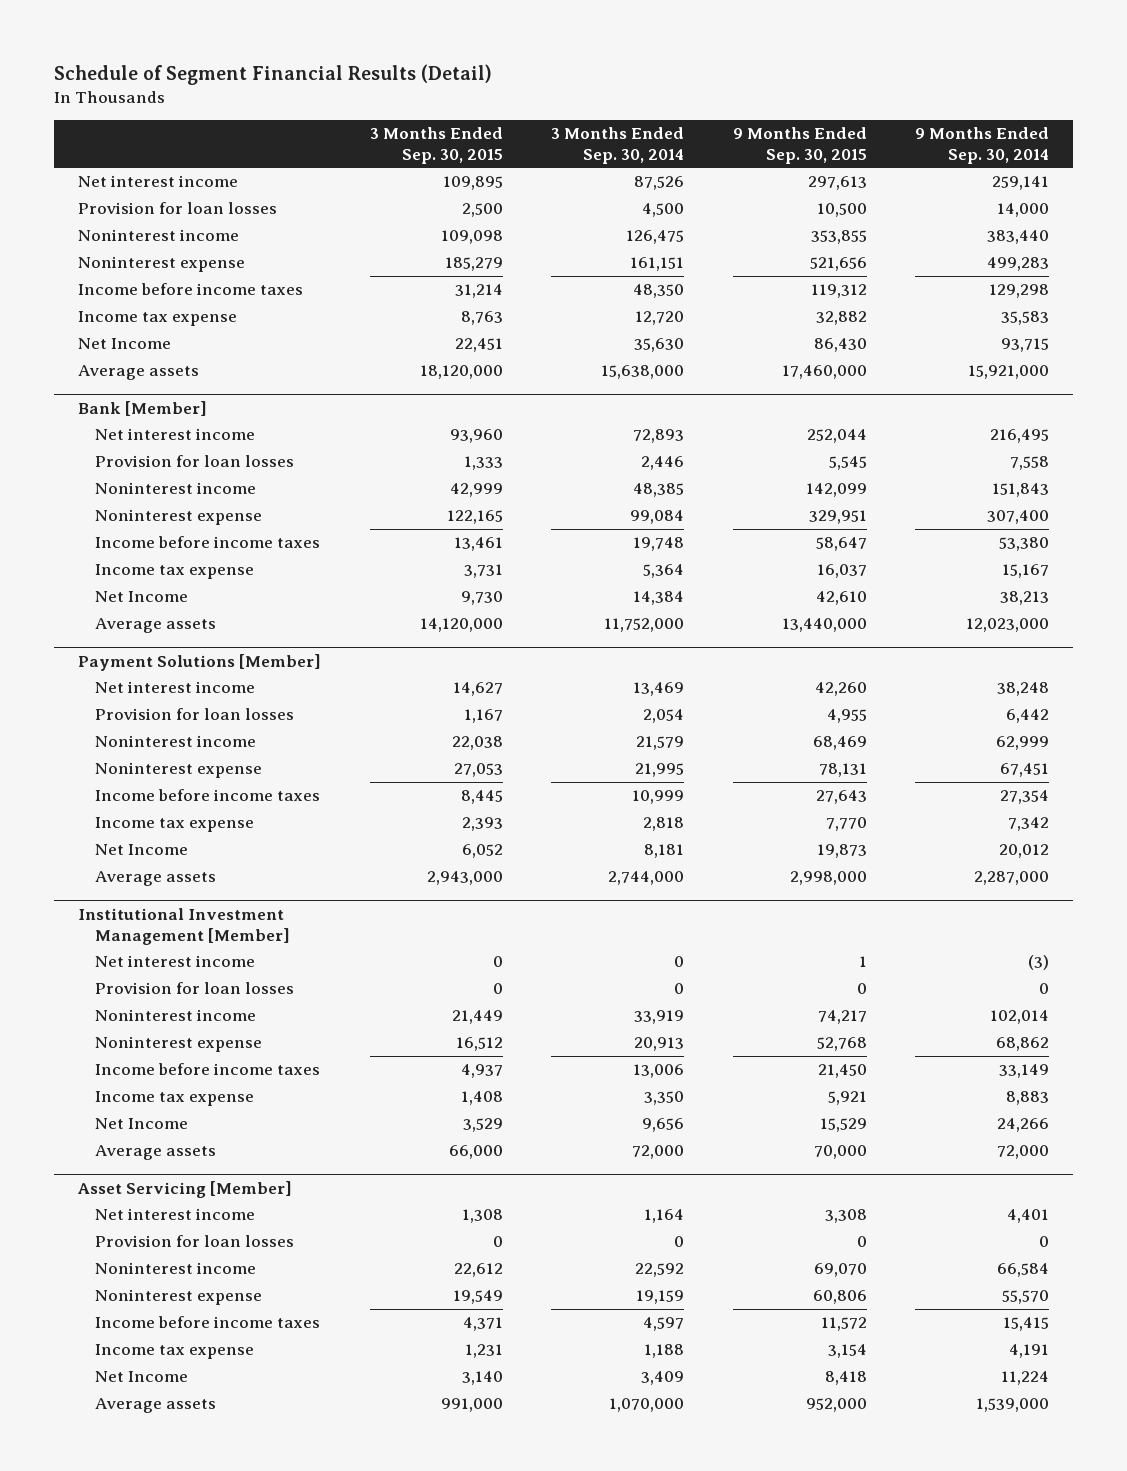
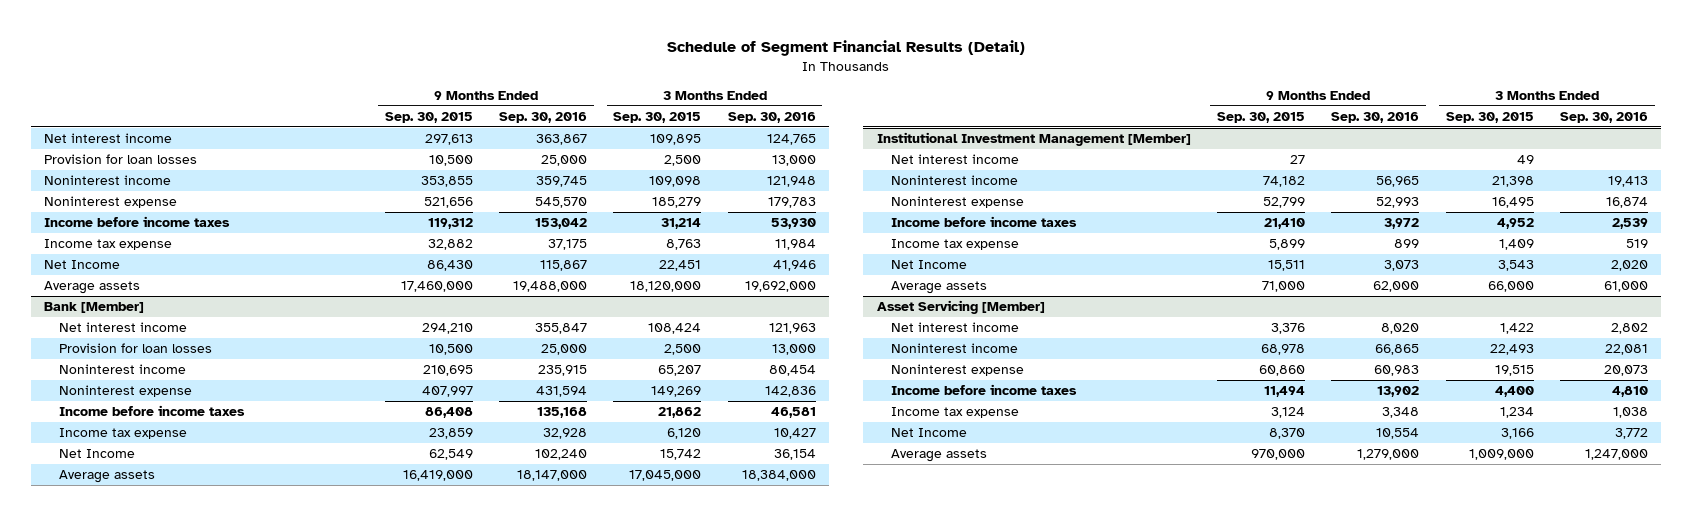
[551,126,685,164] 3 Months Ended Sep. 30, 2014 -> none
[914,126,1049,164] 9 Months Ended Sep. 30, 2014 -> none
none -> [498,111,587,123] Sep. 30, 2016
none -> [727,111,816,123] Sep. 30, 2016
[78,653,322,671] Payment Solutions [Member] -> none
[94,681,255,694] Net interest income -> none
[94,708,294,721] Provision for loan losses -> none
[94,735,256,748] Noninterest income -> none
[94,762,262,779] Noninterest expense -> none
[94,789,320,802] Income before income taxes -> none
[94,817,254,833] Income tax expense -> none
[94,844,188,856] Net Income -> none
[94,871,216,887] Average assets -> none
[449,429,503,444] 93,960 -> [648,323,702,335] 108,424
[806,429,867,444] 252,044 -> [421,323,473,335] 294,210
[463,456,503,471] 1,333 -> [664,344,702,356] 2,500
[828,456,867,471] 5,545 -> [428,344,473,356] 10,500
[449,483,503,498] 42,999 -> [658,365,702,377] 65,207
[805,483,867,498] 142,099 -> [422,365,473,377] 210,695
[446,510,503,525] 122,165 -> [651,386,702,398] 149,269
[808,510,867,525] 329,951 -> [421,386,473,398] 407,997
[453,537,503,552] 13,461 -> [658,407,702,419] 21,862
[815,537,867,552] 58,647 -> [424,407,473,419] 86,408
[463,564,503,579] 3,731 -> [667,428,702,440] 6,120
[816,564,867,579] 16,037 -> [428,428,473,440] 23,859
[460,591,503,606] 9,730 -> [660,449,702,461] 15,742
[815,591,867,606] 42,610 -> [428,449,473,461] 62,549
[419,618,503,633] 14,120,000 -> [629,470,702,482] 17,045,000
[781,618,867,633] 13,440,000 -> [402,470,473,482] 16,419,000
[94,982,294,995] Provision for loan losses -> none
[492,956,503,968] 0 -> [1516,155,1534,165] 49
[858,956,867,968] 1 -> [1290,155,1306,165] 27
[451,1010,503,1025] 21,449 -> [1491,176,1534,188] 21,398
[817,1010,867,1025] 74,217 -> [1263,176,1306,188] 74,182
[455,1037,503,1052] 16,512 -> [1491,197,1534,209] 16,495
[816,1037,867,1052] 52,768 -> [1263,197,1306,209] 52,799
[460,1064,503,1079] 4,937 -> [1496,218,1534,230] 4,952
[817,1064,867,1079] 21,450 -> [1264,218,1306,230] 21,410
[460,1091,503,1106] 1,408 -> [1498,239,1534,251] 1,409
[827,1091,867,1106] 5,921 -> [1269,239,1306,251] 5,899
[462,1118,503,1133] 3,529 -> [1497,260,1534,272] 3,543
[819,1118,867,1133] 15,529 -> [1268,260,1306,272] 15,511
[813,1145,867,1160] 70,000 -> [1262,281,1306,293] 71,000
[94,1235,294,1248] Provision for loan losses -> none
[461,1209,503,1224] 1,308 -> [1499,323,1534,335] 1,422
[824,1209,867,1224] 3,308 -> [1271,323,1306,335] 3,376
[453,1263,503,1278] 22,612 -> [1489,344,1534,356] 22,493
[813,1263,867,1278] 69,070 -> [1261,344,1306,356] 68,978
[452,1290,503,1305] 19,549 -> [1494,365,1534,377] 19,515
[812,1290,867,1305] 60,806 -> [1259,365,1306,377] 60,860
[462,1317,503,1332] 4,371 -> [1494,386,1534,398] 4,400
[820,1317,867,1332] 11,572 -> [1264,386,1306,398] 11,494
[464,1344,503,1359] 1,231 -> [1499,407,1534,419] 1,234
[827,1344,867,1359] 3,154 -> [1271,407,1306,419] 3,124
[461,1371,503,1386] 3,140 -> [1500,428,1534,440] 3,166
[824,1371,867,1386] 8,418 -> [1269,428,1306,440] 8,370
[440,1398,503,1413] 991,000 -> [1468,449,1534,461] 1,009,000
[805,1398,867,1413] 952,000 -> [1251,449,1306,461] 970,000

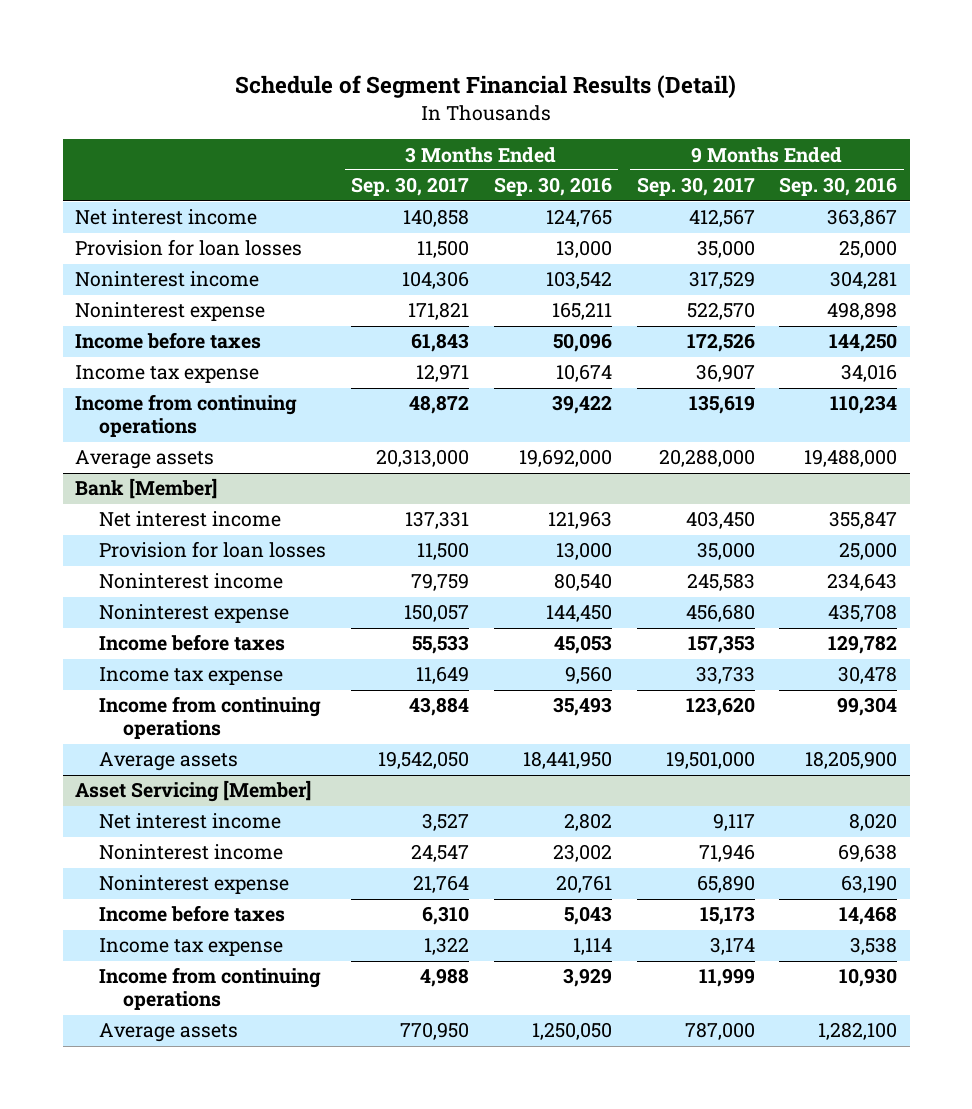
[384,111,473,123] Sep. 30, 2015 -> none
[613,111,702,123] Sep. 30, 2015 -> none
none -> [350,177,469,197] Sep. 30, 2017
none -> [636,177,755,197] Sep. 30, 2017
[44,260,121,270] Net Income -> none
[535,176,587,188] 359,745 -> [830,271,898,290] 304,281
[766,176,816,188] 121,948 -> [545,271,612,290] 103,542
[534,197,587,209] 545,570 -> [827,302,898,321] 498,898
[767,197,816,209] 179,783 -> [551,302,612,321] 165,211
[44,216,231,228] Income before income taxes -> [75,332,262,350] Income before taxes
[534,218,587,230] 153,042 -> [829,333,898,353] 144,250
[770,218,816,230] 53,930 -> [552,333,612,353] 50,096
[547,239,587,251] 37,175 -> [841,364,898,383] 34,016
[774,239,816,251] 11,984 -> [555,364,612,383] 10,674
none -> [75,394,298,438] Income from continuing operations
[58,449,135,459] Net Income -> none
[876,132,1191,147] Institutional Investment Management [Member] -> none
[891,154,1020,165] Net interest income -> none
[891,175,1019,186] Noninterest income -> none
[891,196,1025,209] Noninterest expense -> none
[891,216,1078,228] Income before income taxes -> none
[891,239,1020,251] Income tax expense -> none
[891,260,968,270] Net Income -> none
[891,281,988,295] Average assets -> none
[537,365,587,377] 235,915 -> [827,573,898,592] 234,643
[768,365,816,377] 80,454 -> [553,573,612,592] 80,540
[535,386,587,398] 431,594 -> [828,604,898,623] 435,708
[764,386,816,398] 142,836 -> [545,604,612,623] 144,450
[58,405,245,417] Income before income taxes -> [99,634,286,652] Income before taxes
[536,407,587,419] 135,168 -> [828,635,898,655] 129,782
[770,407,816,419] 46,581 -> [553,635,612,655] 45,053
[542,428,587,440] 32,928 -> [838,666,898,685] 30,478
[773,428,816,440] 10,427 -> [564,666,612,685] 9,560
none -> [99,696,322,740] Income from continuing operations
[516,470,587,482] 18,147,000 -> [805,751,898,770] 18,205,900
[741,470,816,482] 18,384,000 -> [522,751,612,770] 18,441,950
[891,428,968,438] Net Income -> none
[1375,344,1420,356] 66,865 -> [838,844,898,863] 69,638
[1605,344,1649,356] 22,081 -> [552,844,612,863] 23,002
[1374,365,1420,377] 60,983 -> [841,875,898,894] 63,190
[1604,365,1649,377] 20,073 -> [555,875,612,894] 20,761
[891,384,1078,396] Income before income taxes -> [99,905,286,923] Income before taxes
[1377,386,1420,398] 13,902 -> [839,906,898,926] 14,468
[1612,386,1649,398] 4,810 -> [563,906,612,926] 5,043
[1382,407,1420,419] 3,348 -> [850,937,898,956] 3,538
[1613,407,1649,419] 1,038 -> [572,938,612,956] 1,114
none -> [99,967,322,1011] Income from continuing operations
[1357,449,1420,461] 1,279,000 -> [818,1022,898,1041] 1,282,100
[1585,449,1649,461] 1,247,000 -> [531,1022,612,1041] 1,250,050

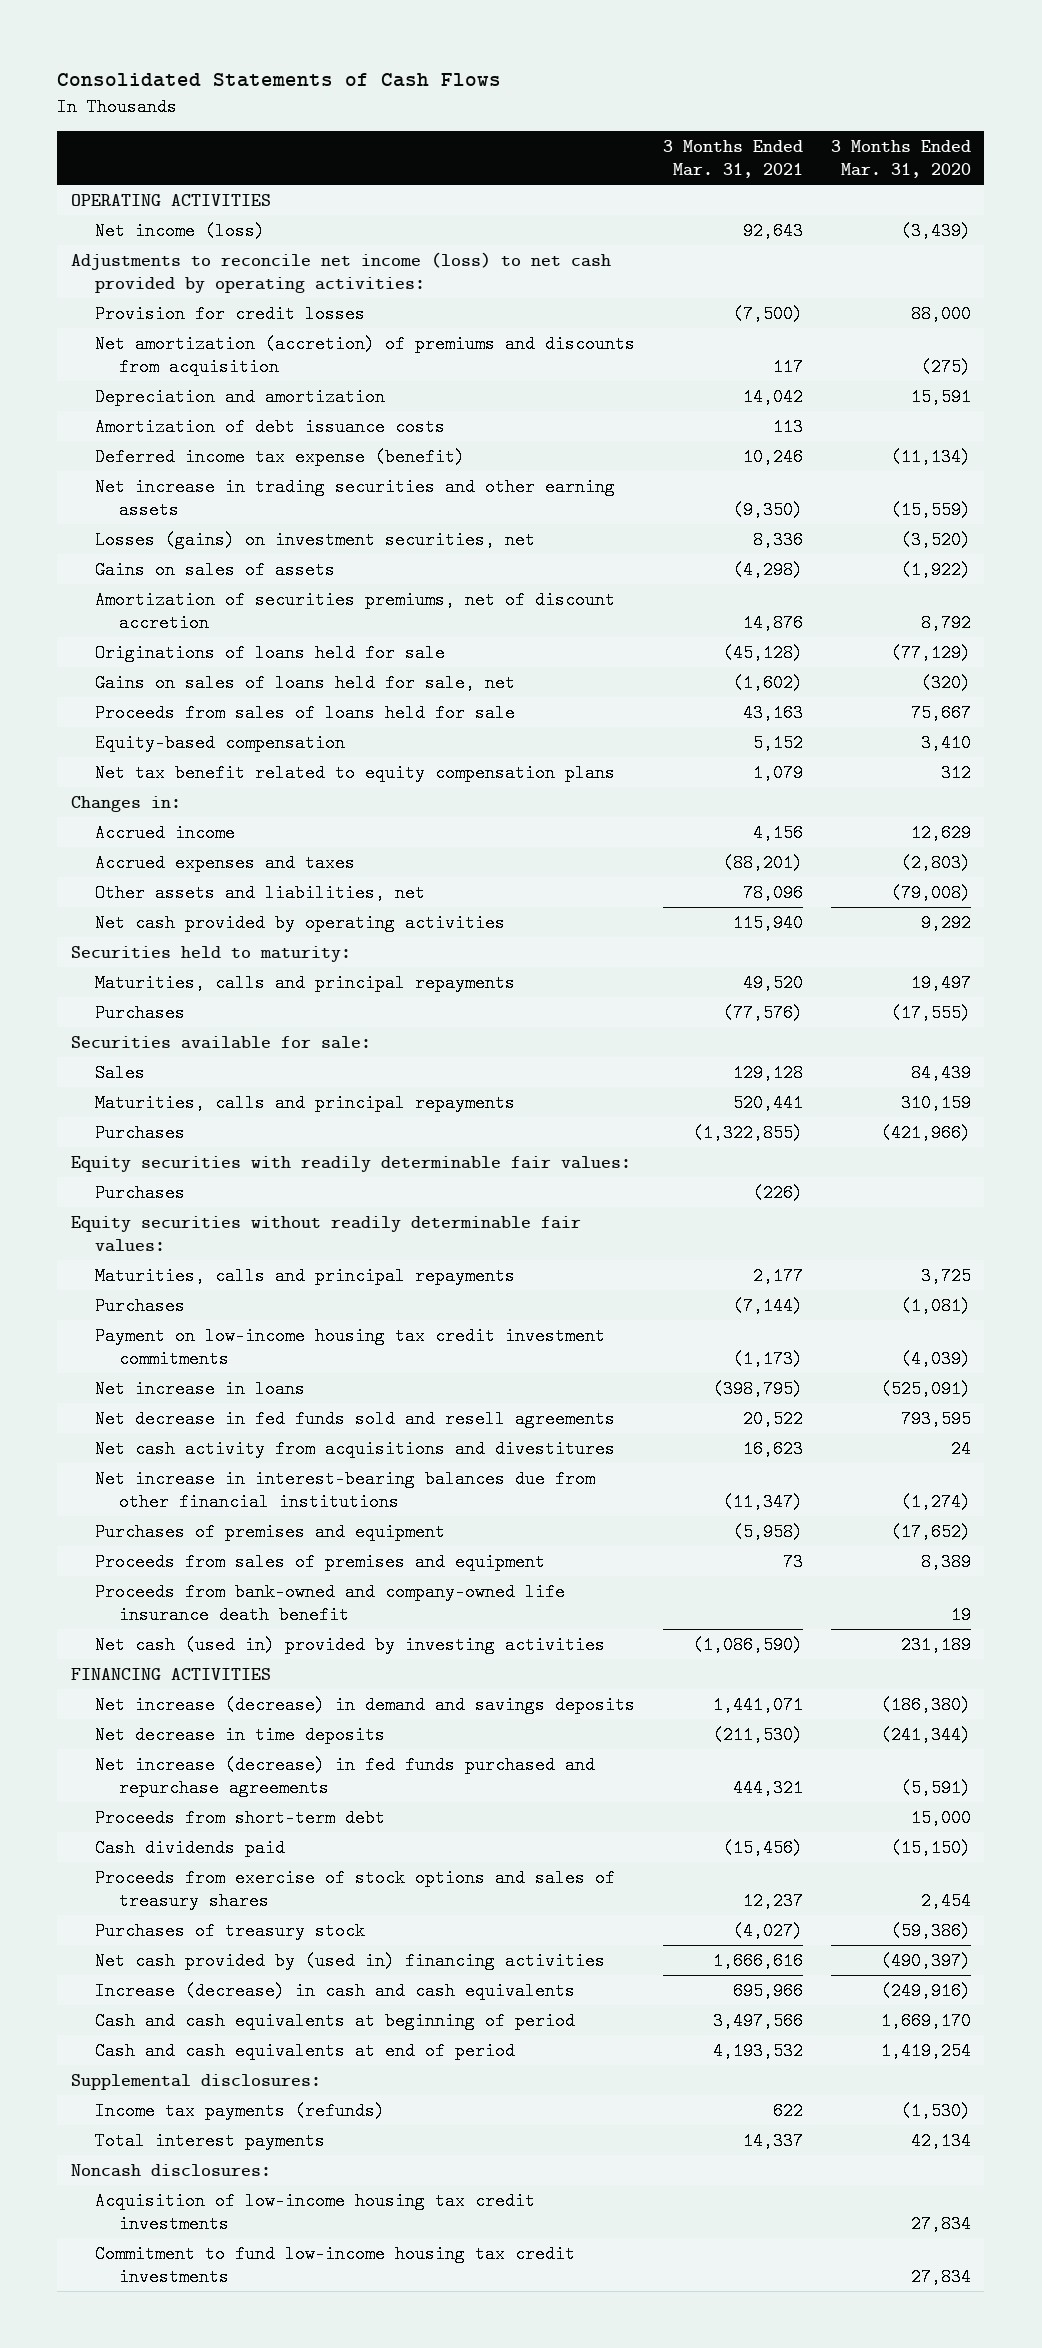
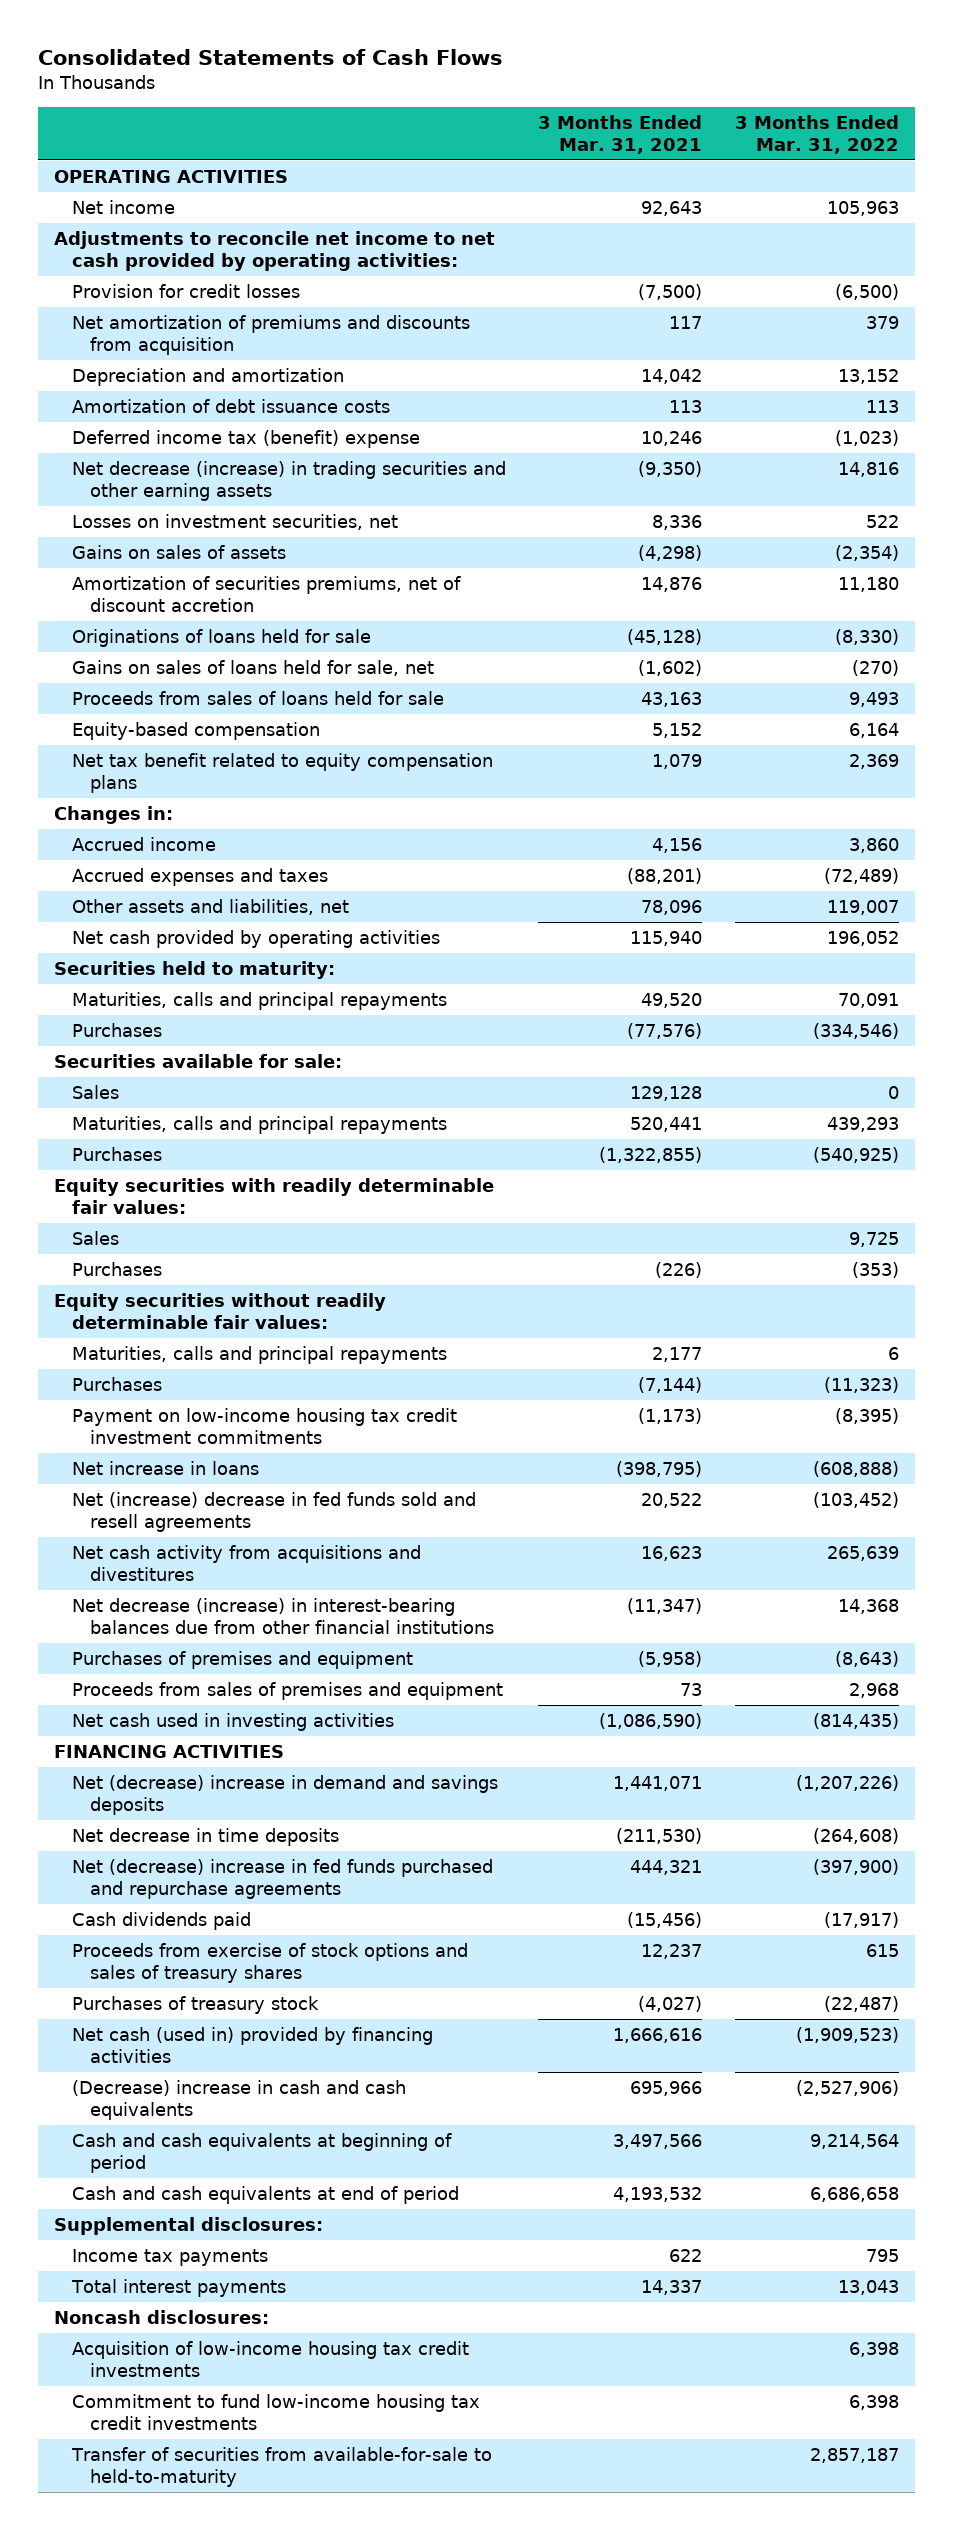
[830,139,971,178] 3 Months Ended Mar. 31, 2020 -> none
none -> [734,114,899,154] 3 Months Ended Mar. 31, 2022
[94,221,265,240] Net income (loss) -> [71,199,175,214] Net income
[71,251,612,294] Adjustments to reconcile net income (loss) to net cash provided by operating activities: -> [53,230,495,272] Adjustments to reconcile net income to net cash provided by operating activities:
[94,334,635,377] Net amortization (accretion) of premiums and discounts from acquisition -> [71,314,470,356] Net amortization of premiums and discounts from acquisition
[94,447,465,466] Deferred income tax expense (benefit) -> [71,429,420,448] Deferred income tax (benefit) expense
[94,477,615,520] Net increase in trading securities and other earning assets -> [71,460,506,502] Net decrease (increase) in trading securities and other earning assets
[94,530,535,549] Losses (gains) on investment securities, net -> [71,513,398,530] Losses on investment securities, net
none -> [71,1230,119,1245] Sales
[94,1409,615,1428] Net decrease in fed funds sold and resell agreements -> [71,1491,476,1533] Net (increase) decrease in fed funds sold and resell agreements
[94,1469,595,1512] Net increase in interest-bearing balances due from other financial institutions -> [71,1597,495,1635] Net decrease (increase) in interest-bearing balances due from other financial institutions
[94,1582,565,1625] Proceeds from bank-owned and company-owned life insurance death benefit -> none
[94,1635,605,1654] Net cash (used in) provided by investing activities -> [71,1712,394,1731] Net cash used in investing activities
[94,1695,635,1714] Net increase (decrease) in demand and savings deposits -> [71,1774,498,1816] Net (decrease) increase in demand and savings deposits
[94,1808,385,1827] Proceeds from short-term debt -> none
[94,1755,595,1798] Net increase (decrease) in fed funds purchased and repurchase agreements -> [71,1858,493,1900] Net (decrease) increase in fed funds purchased and repurchase agreements
[94,1951,605,1970] Net cash provided by (used in) financing activities -> [71,2026,433,2064] Net cash (used in) provided by financing activities
[94,1981,575,2000] Increase (decrease) in cash and cash equivalents -> [71,2079,406,2121] (Decrease) increase in cash and cash equivalents
[94,2101,385,2120] Income tax payments (refunds) -> [71,2248,268,2266] Income tax payments
none -> [70,2446,492,2488] Transfer of securities from available-for-sale to held-to-maturity

